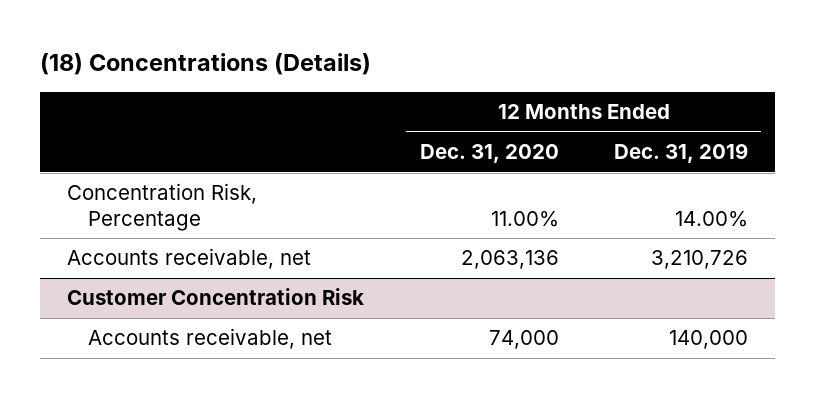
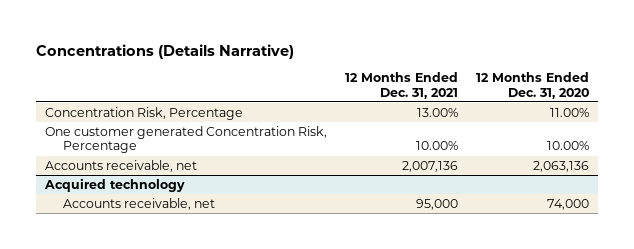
[39,53,371,76] (18) Concentrations (Details) -> [36,43,295,59] Concentrations (Details Narrative)
[613,143,748,164] Dec. 31, 2019 -> none
none -> [345,71,459,99] 12 Months Ended Dec. 31, 2021
none -> [45,125,328,154] One customer generated Concentration Risk, Percentage
[67,288,365,306] Customer Concentration Risk -> [44,177,186,192] Acquired technology

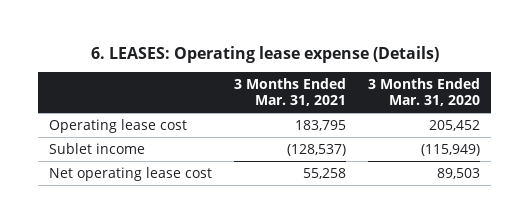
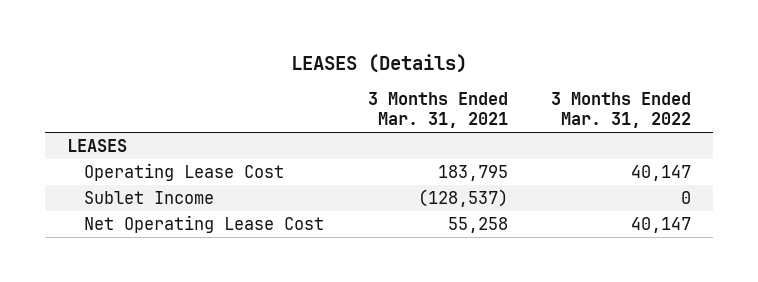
[90,45,439,63] 6. LEASES: Operating lease expense (Details) -> [290,54,467,74] LEASES (Details)
[368,77,481,106] 3 Months Ended Mar. 31, 2020 -> none
none -> [551,92,692,129] 3 Months Ended Mar. 31, 2022
none -> [66,139,127,153] LEASES
[49,118,188,133] Operating lease cost -> [83,163,284,182] Operating Lease Cost
[49,142,146,154] Sublet income -> [83,191,214,205] Sublet Income
[49,166,213,181] Net operating lease cost -> [83,215,324,234] Net Operating Lease Cost

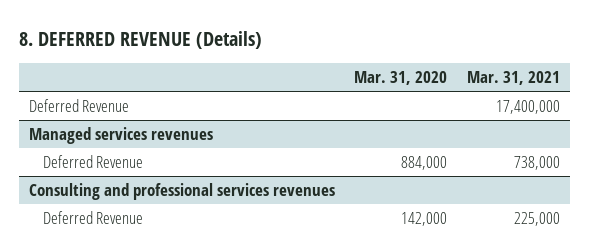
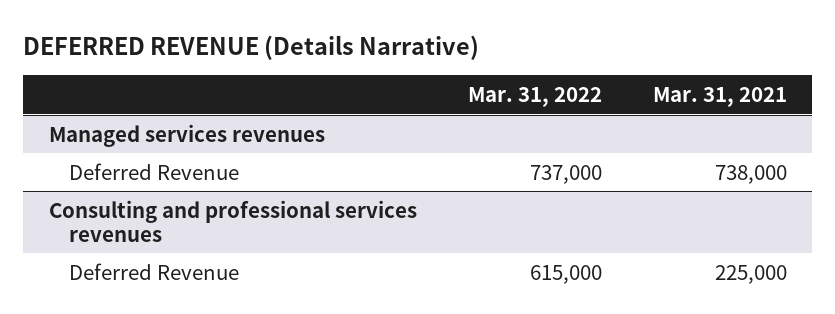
[19,30,263,49] 8. DEFERRED REVENUE (Details) -> [23,34,480,60] DEFERRED REVENUE (Details Narrative)
[354,71,448,86] Mar. 31, 2020 -> none
none -> [467,87,602,108] Mar. 31, 2022
[28,99,129,113] Deferred Revenue -> none

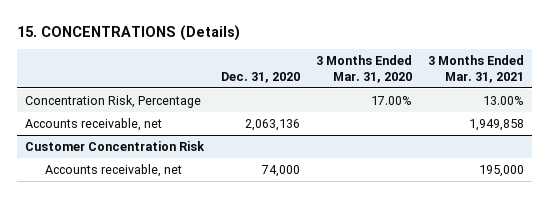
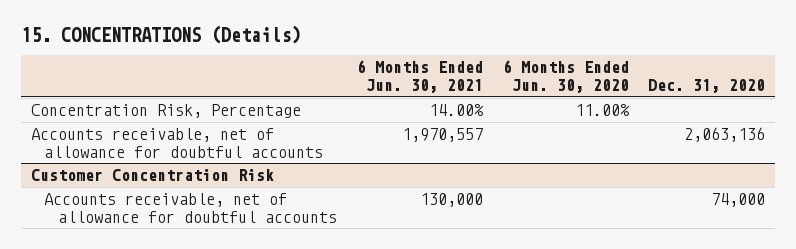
[315,55,412,83] 3 Months Ended Mar. 31, 2020 -> none
[427,55,524,83] 3 Months Ended Mar. 31, 2021 -> none
none -> [356,60,483,94] 6 Months Ended Jun. 30, 2021
none -> [502,60,629,94] 6 Months Ended Jun. 30, 2020
[25,118,163,132] Accounts receivable, net -> [30,128,324,158] Accounts receivable, net of allowance for doubtful accounts
[45,164,183,178] Accounts receivable, net -> [44,193,338,223] Accounts receivable, net of allowance for doubtful accounts

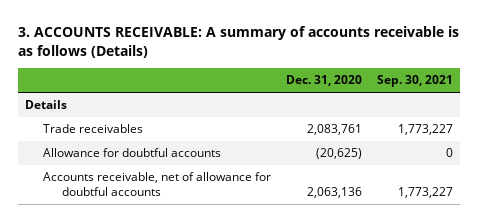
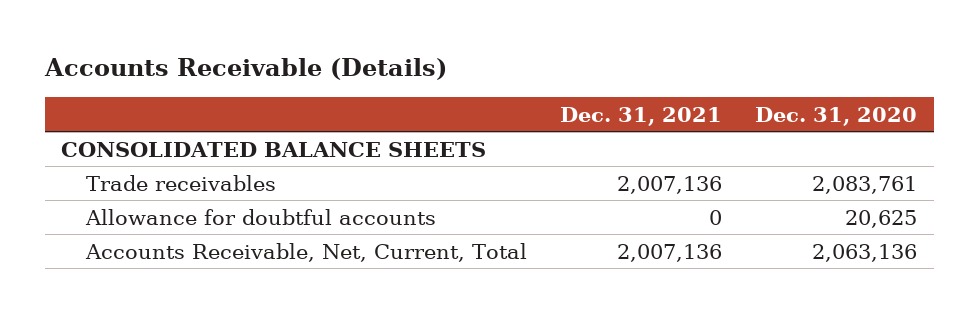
[17,25,459,58] 3. ACCOUNTS RECEIVABLE: A summary of accounts receivable is as follows (Details) -> [43,58,447,81] Accounts Receivable (Details)
[376,75,453,88] Sep. 30, 2021 -> none
none -> [560,106,723,126] Dec. 31, 2021
[24,100,67,110] Details -> [61,141,487,157] CONSOLIDATED BALANCE SHEETS
[315,148,362,160] (20,625) -> [845,209,918,228] 20,625
[43,172,272,197] Accounts receivable, net of allowance for doubtful accounts -> [84,242,527,262] Accounts Receivable, Net, Current, Total

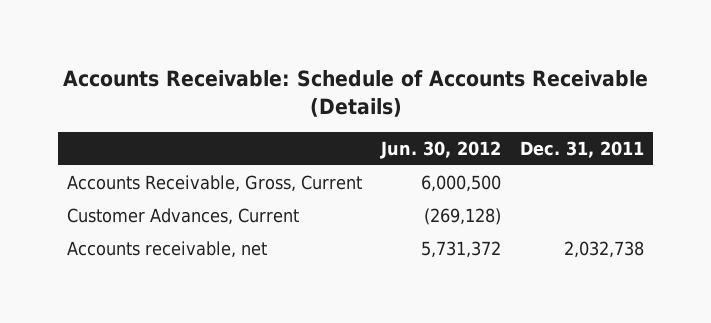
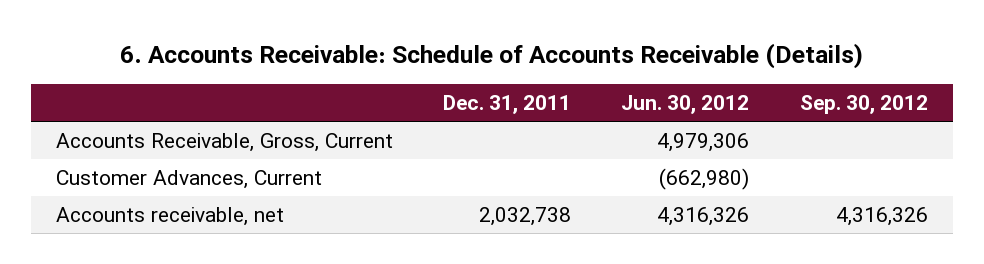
[62,69,648,117] Accounts Receivable: Schedule of Accounts Receivable (Details) -> [119,43,863,70] 6. Accounts Receivable: Schedule of Accounts Receivable (Details)
none -> [799,95,928,115] Sep. 30, 2012
[421,174,502,192] 6,000,500 -> [657,132,750,152] 4,979,306
[424,207,502,225] (269,128) -> [659,167,750,190] (662,980)
[421,240,502,258] 5,731,372 -> [657,206,750,226] 4,316,326

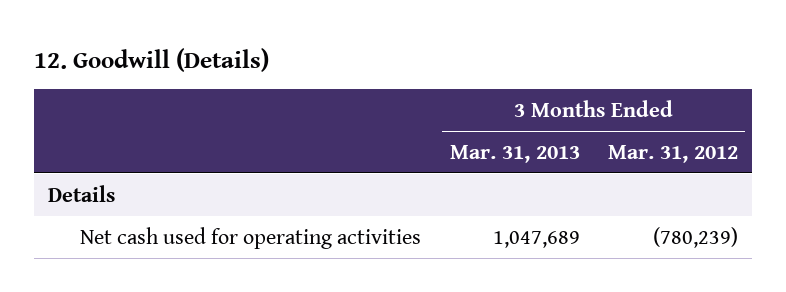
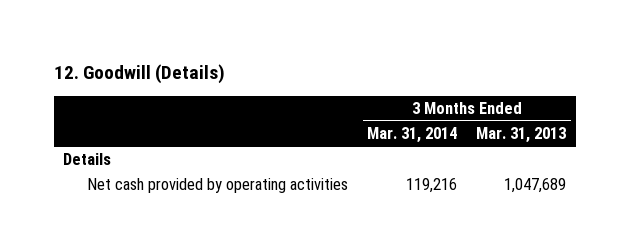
[607,144,738,163] Mar. 31, 2012 -> none
none -> [367,127,458,144] Mar. 31, 2014
[80,226,422,249] Net cash used for operating activities -> [87,178,349,194] Net cash provided by operating activities

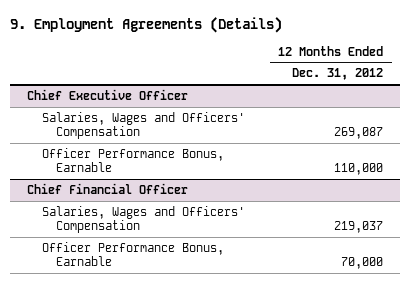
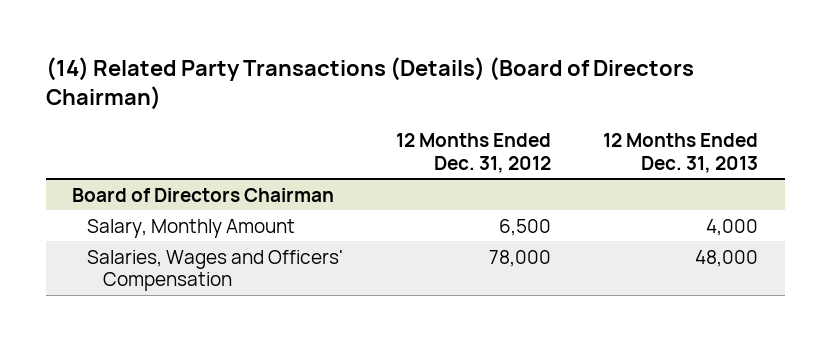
[10,16,283,33] 9. Employment Agreements (Details) -> [45,56,694,111] (14) Related Party Transactions (Details) (Board of Directors Chairman)
none -> [603,133,759,173] 12 Months Ended Dec. 31, 2013
[27,88,189,100] Chief Executive Officer -> none
[41,147,224,172] Officer Performance Bonus, Earnable -> none
[27,182,189,194] Chief Financial Officer -> none
[41,205,245,233] Salaries, Wages and Officers' Compensation -> none
[41,241,224,266] Officer Performance Bonus, Earnable -> none
none -> [72,187,335,202] Board of Directors Chairman
none -> [87,218,296,238] Salary, Monthly Amount
[334,126,384,139] 269,087 -> [488,249,551,267] 78,000

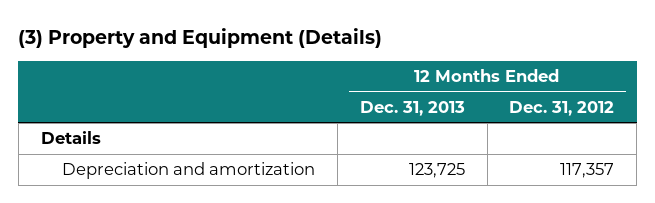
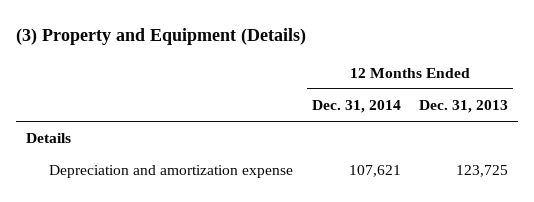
[509,100,615,116] Dec. 31, 2012 -> none
none -> [311,99,401,113] Dec. 31, 2014
[62,162,316,180] Depreciation and amortization -> [49,165,294,179] Depreciation and amortization expense

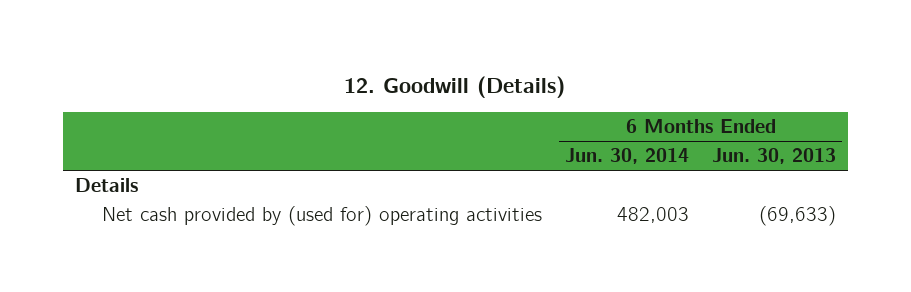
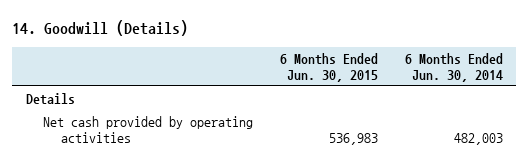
[344,75,566,98] 12. Goodwill (Details) -> [12,20,189,37] 14. Goodwill (Details)
[712,148,837,165] Jun. 30, 2013 -> none
none -> [280,52,379,82] 6 Months Ended Jun. 30, 2015
[101,206,542,227] Net cash provided by (used for) operating activities -> [43,115,254,143] Net cash provided by operating activities

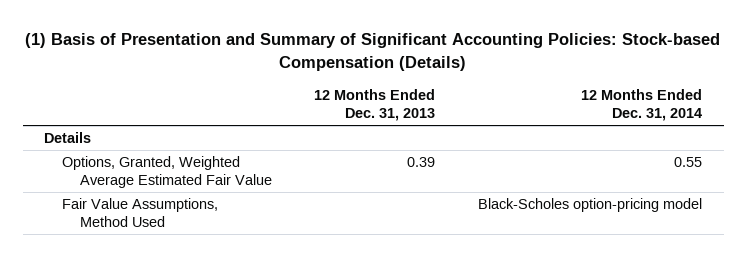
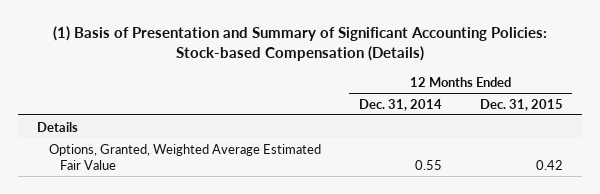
[314,88,436,121] 12 Months Ended Dec. 31, 2013 -> none
none -> [479,98,563,111] Dec. 31, 2015
[61,198,218,228] Fair Value Assumptions, Method Used -> none

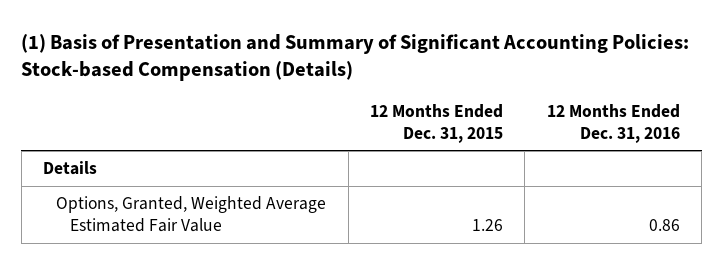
[358,98,442,111] Dec. 31, 2014 -> none
none -> [546,104,680,143] 12 Months Ended Dec. 31, 2016
[535,159,563,170] 0.42 -> [471,218,503,231] 1.26

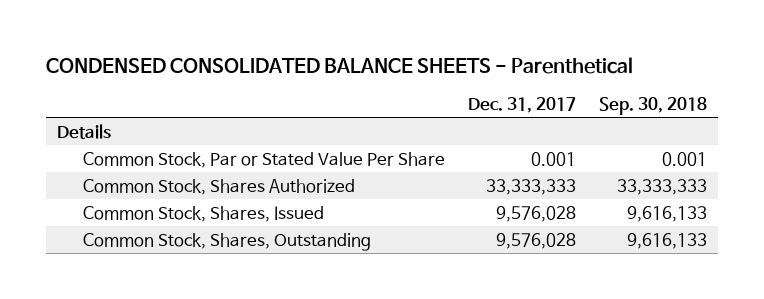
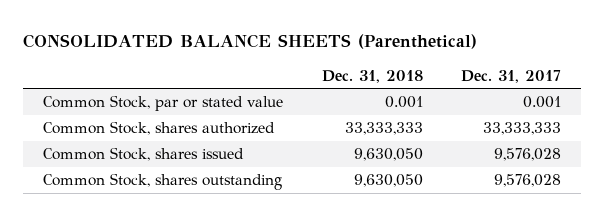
[46,56,634,74] CONDENSED CONSOLIDATED BALANCE SHEETS - Parenthetical -> [23,34,478,50] CONSOLIDATED BALANCE SHEETS (Parenthetical)
[598,96,707,115] Sep. 30, 2018 -> none
none -> [321,69,423,83] Dec. 31, 2018
[57,123,112,139] Details -> none
[82,151,445,168] Common Stock, Par or Stated Value Per Share -> [42,95,283,112] Common Stock, par or stated value
[82,178,355,195] Common Stock, Shares Authorized -> [42,121,275,136] Common Stock, shares authorized
[82,205,324,222] Common Stock, Shares, Issued -> [42,147,244,162] Common Stock, shares issued
[82,232,371,251] Common Stock, Shares, Outstanding -> [42,173,282,191] Common Stock, shares outstanding

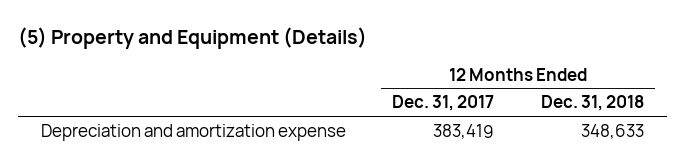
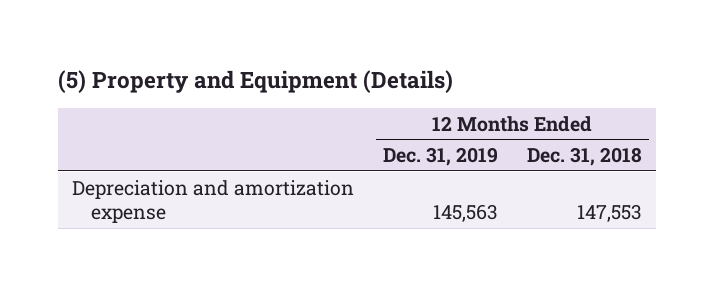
[392,95,495,112] Dec. 31, 2017 -> none
none -> [382,147,498,167] Dec. 31, 2019
[580,123,644,139] 348,633 -> [576,204,642,223] 147,553

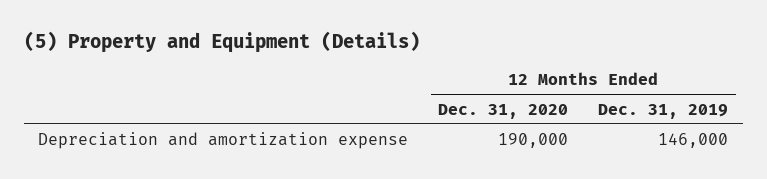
[526,147,642,167] Dec. 31, 2018 -> none
none -> [438,103,569,119] Dec. 31, 2020
[432,204,498,223] 145,563 -> [658,133,729,149] 146,000

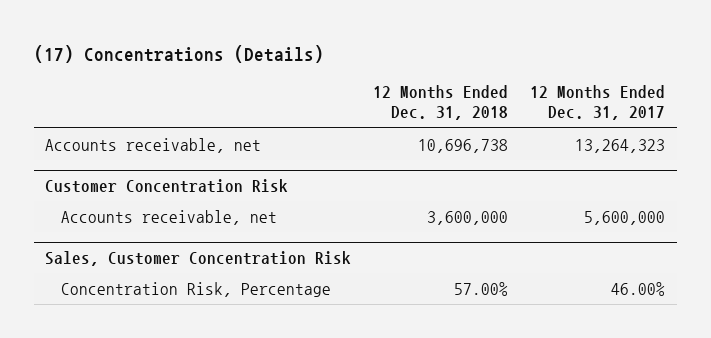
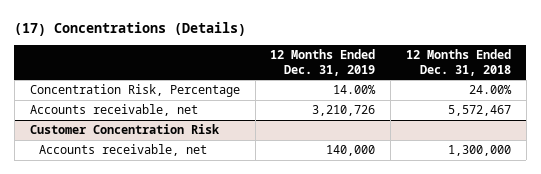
[530,85,666,121] 12 Months Ended Dec. 31, 2017 -> none
none -> [270,48,376,76] 12 Months Ended Dec. 31, 2019
none -> [29,84,240,98] Concentration Risk, Percentage
[418,138,509,153] 10,696,738 -> [447,105,511,117] 5,572,467
[45,250,352,266] Sales, Customer Concentration Risk -> none
[60,281,331,297] Concentration Risk, Percentage -> none
[427,210,509,225] 3,600,000 -> [447,145,511,157] 1,300,000

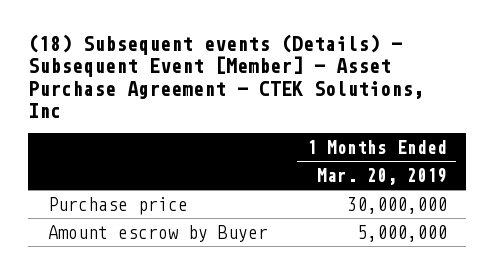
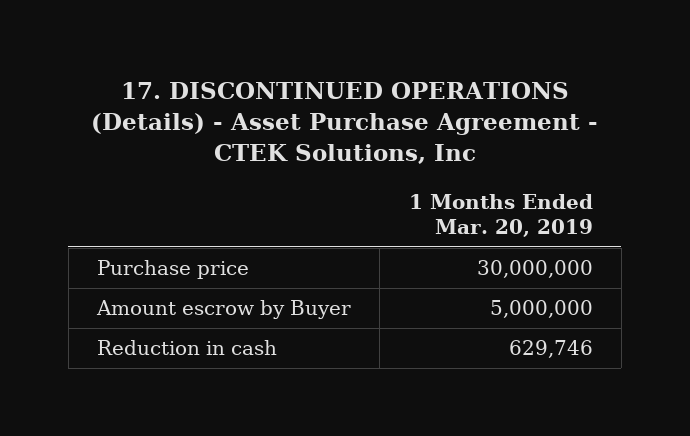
[28,33,425,119] (18) Subsequent events (Details) - Subsequent Event [Member] - Asset Purchase Agreement - CTEK Solutions, Inc -> [90,82,598,165] 17. DISCONTINUED OPERATIONS (Details) - Asset Purchase Agreement - CTEK Solutions, Inc
none -> [97,340,278,356] Reduction in cash

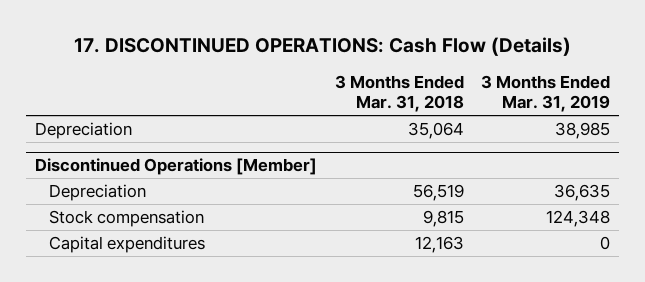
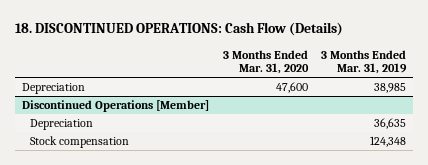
[73,37,571,57] 17. DISCONTINUED OPERATIONS: Cash Flow (Details) -> [14,22,343,37] 18. DISCONTINUED OPERATIONS: Cash Flow (Details)
[334,75,464,113] 3 Months Ended Mar. 31, 2018 -> none
none -> [222,49,309,75] 3 Months Ended Mar. 31, 2020
[48,235,205,253] Capital expenditures -> none

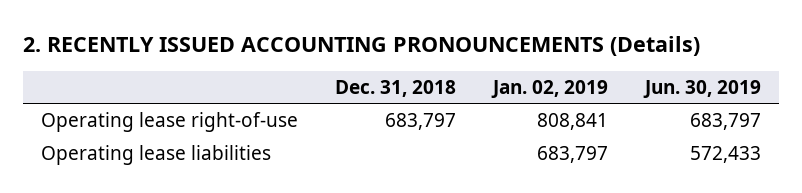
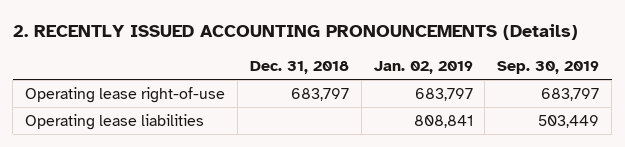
[642,79,761,98] Jun. 30, 2019 -> none
none -> [497,61,600,75] Sep. 30, 2019
[536,113,608,131] 808,841 -> [414,87,473,101] 683,797
[536,146,608,164] 683,797 -> [413,114,473,128] 808,841

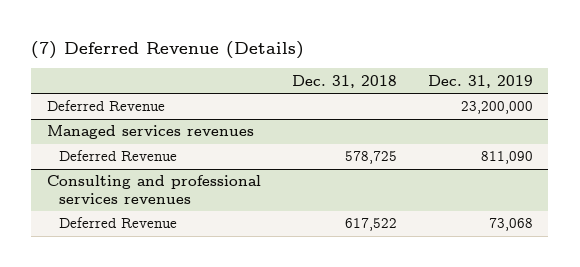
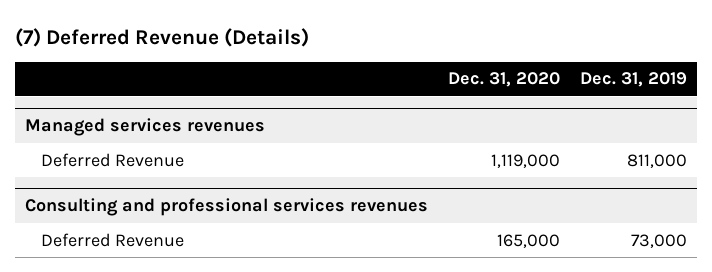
[291,74,397,88] Dec. 31, 2018 -> none
none -> [448,72,561,88] Dec. 31, 2020
[46,100,165,112] Deferred Revenue -> none
[480,151,533,165] 811,090 -> [626,153,687,168] 811,000
[488,218,533,232] 73,068 -> [630,233,687,248] 73,000

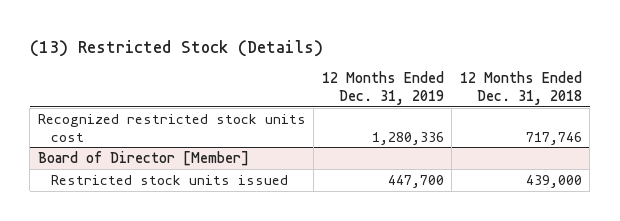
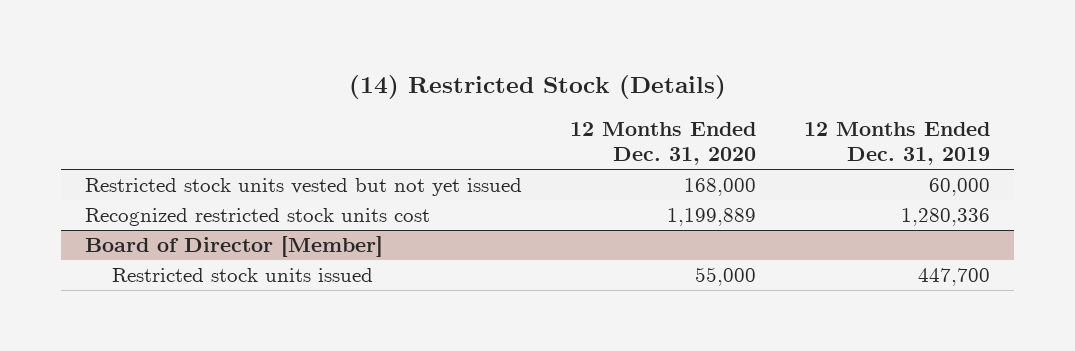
[29,39,323,57] (13) Restricted Stock (Details) -> [348,75,726,100] (14) Restricted Stock (Details)
[459,71,582,106] 12 Months Ended Dec. 31, 2018 -> none
none -> [570,122,757,166] 12 Months Ended Dec. 31, 2020
none -> [85,178,523,197] Restricted stock units vested but not yet issued

